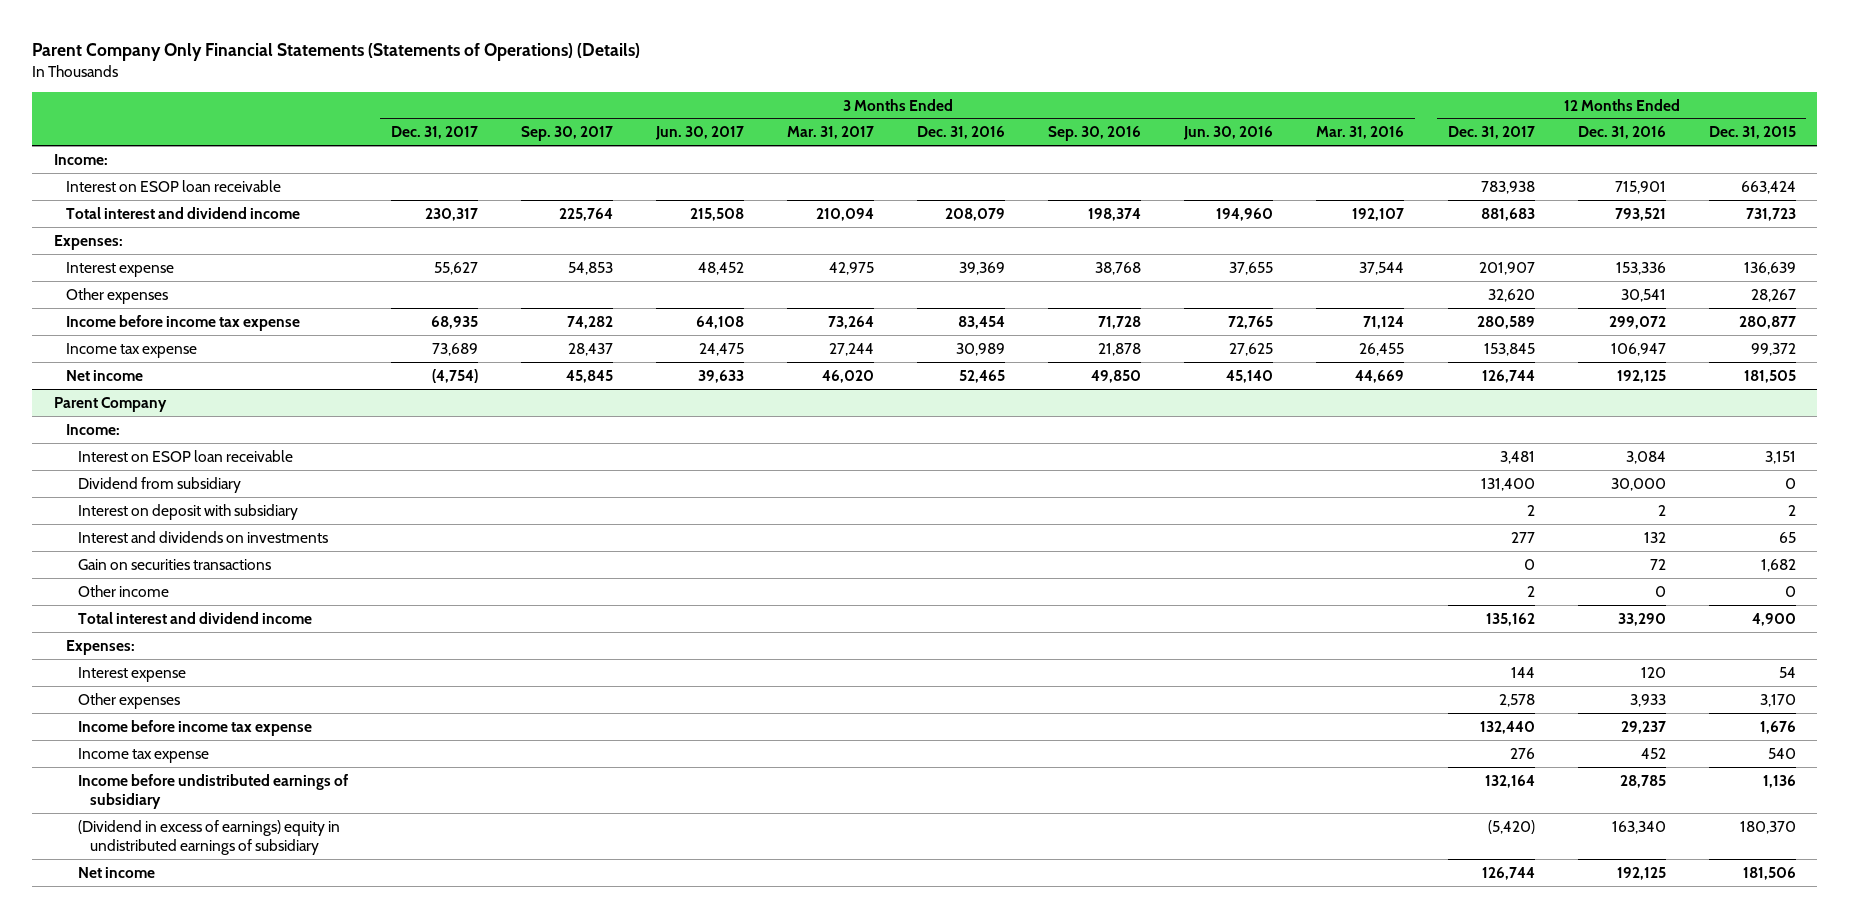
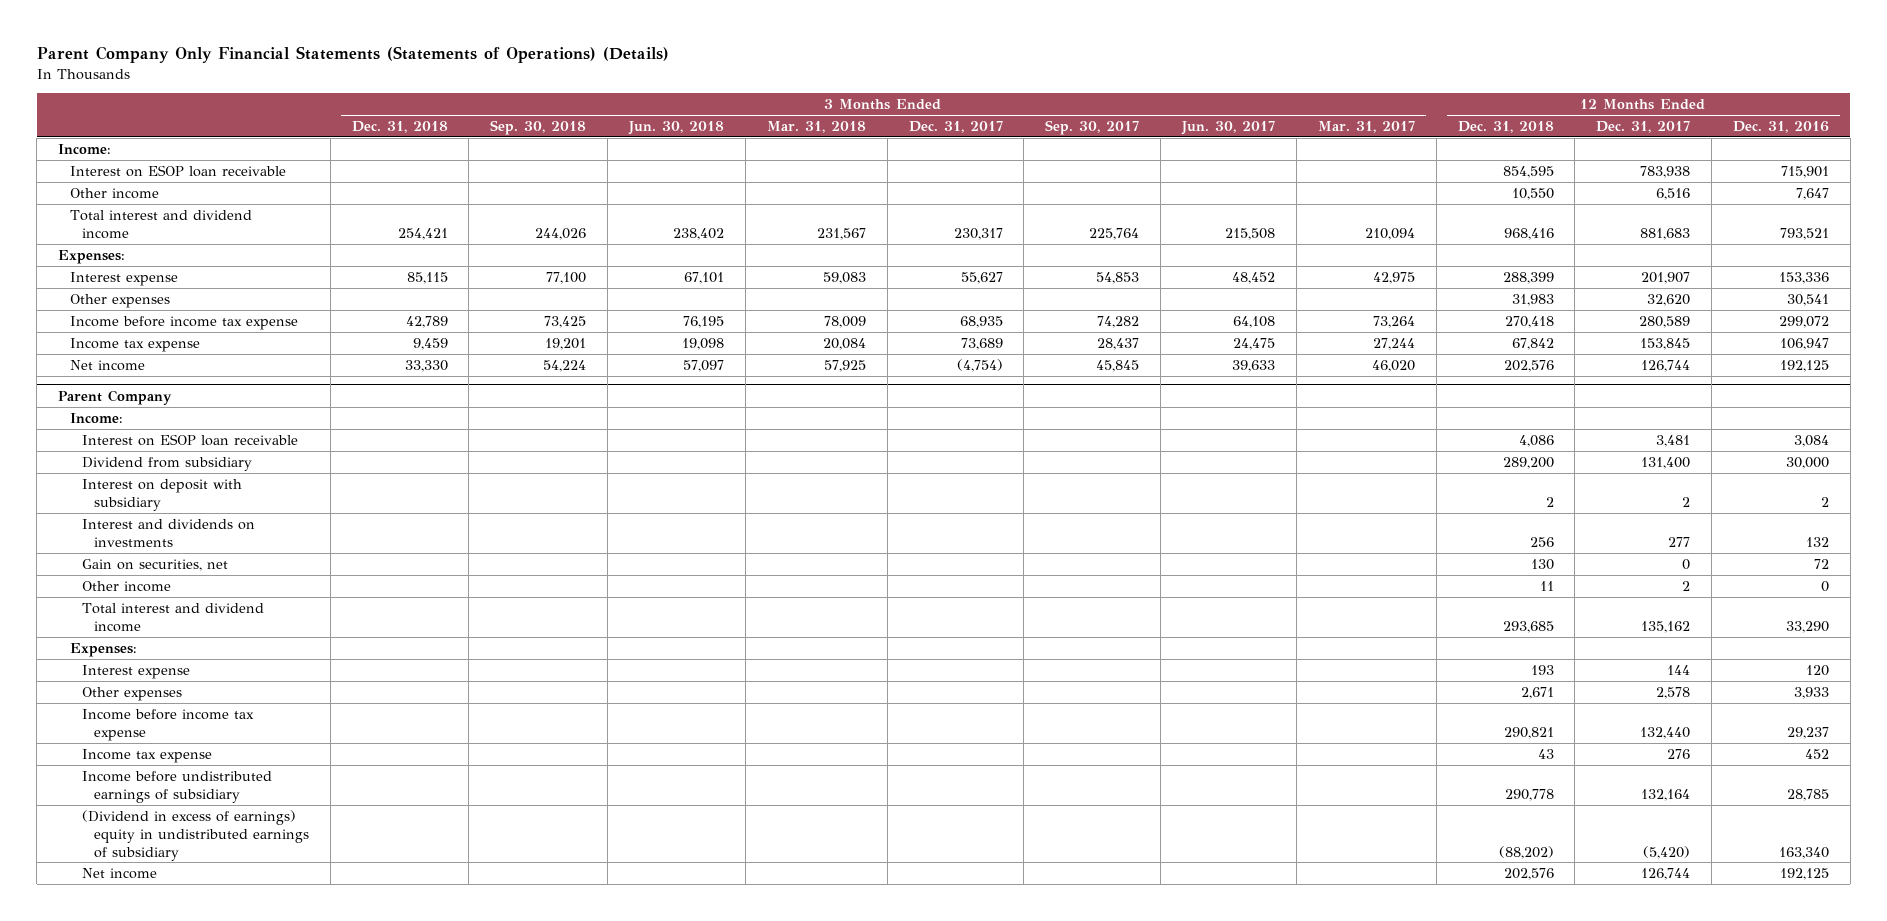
[917,126,1006,140] Dec. 31, 2016 -> none
[1048,126,1142,142] Sep. 30, 2016 -> none
[1183,126,1274,141] Jun. 30, 2016 -> none
[1316,126,1405,140] Mar. 31, 2016 -> none
[1708,126,1796,140] Dec. 31, 2015 -> none
none -> [351,120,448,133] Dec. 31, 2018
none -> [490,119,587,135] Sep. 30, 2018
none -> [628,120,725,135] Jun. 30, 2018
none -> [766,120,866,133] Mar. 31, 2018
none -> [1457,120,1554,133] Dec. 31, 2018
none -> [69,187,159,199] Other income
[77,558,271,570] Gain on securities transactions -> [81,558,228,571] Gain on securities, net

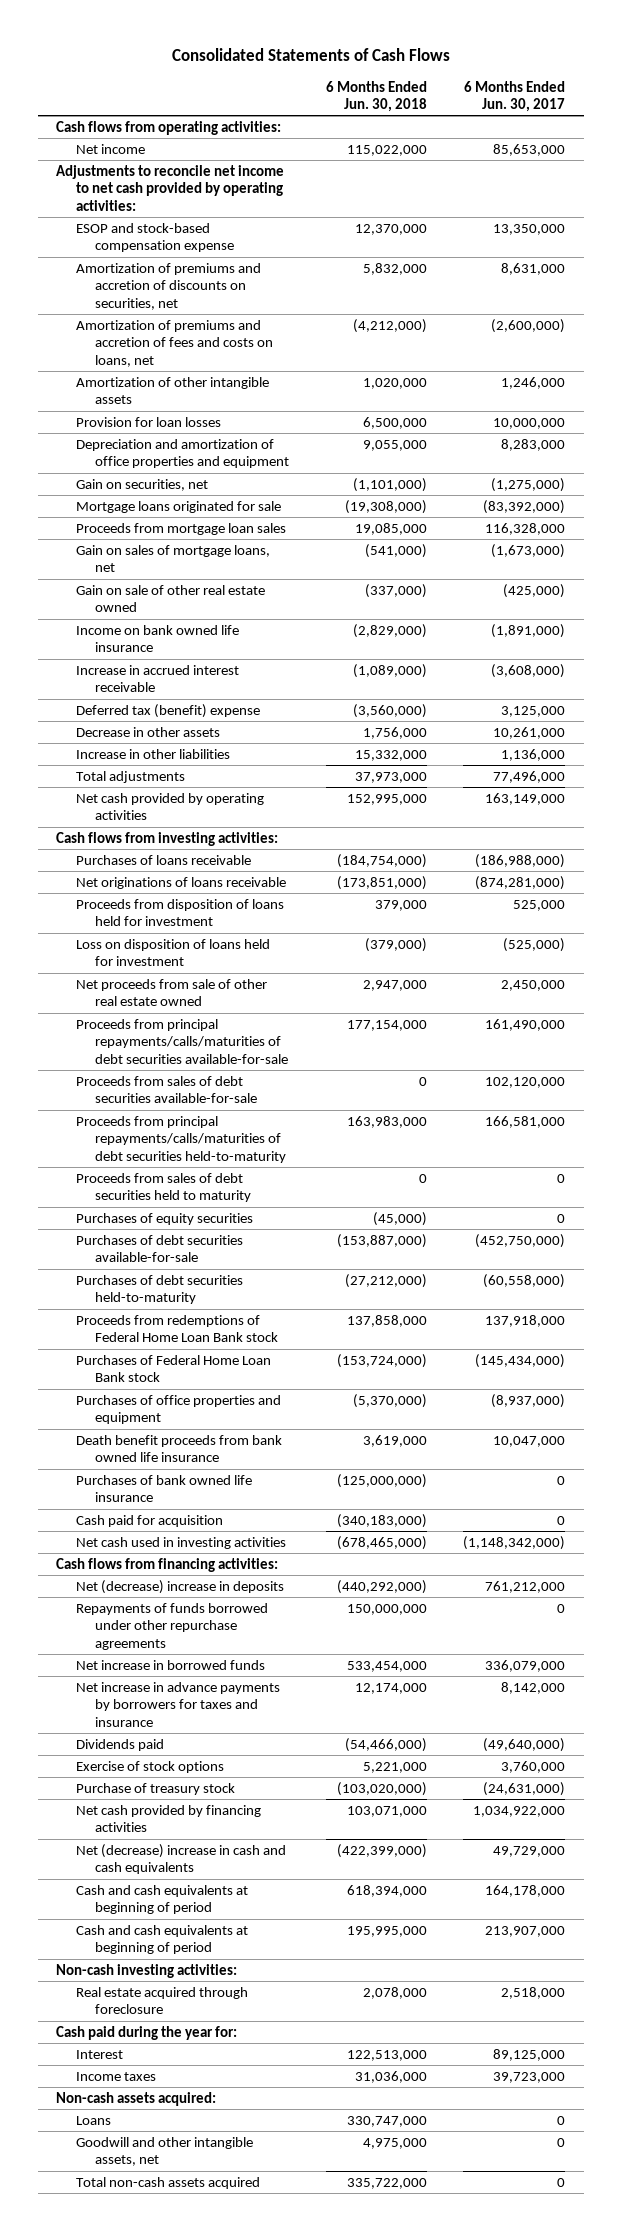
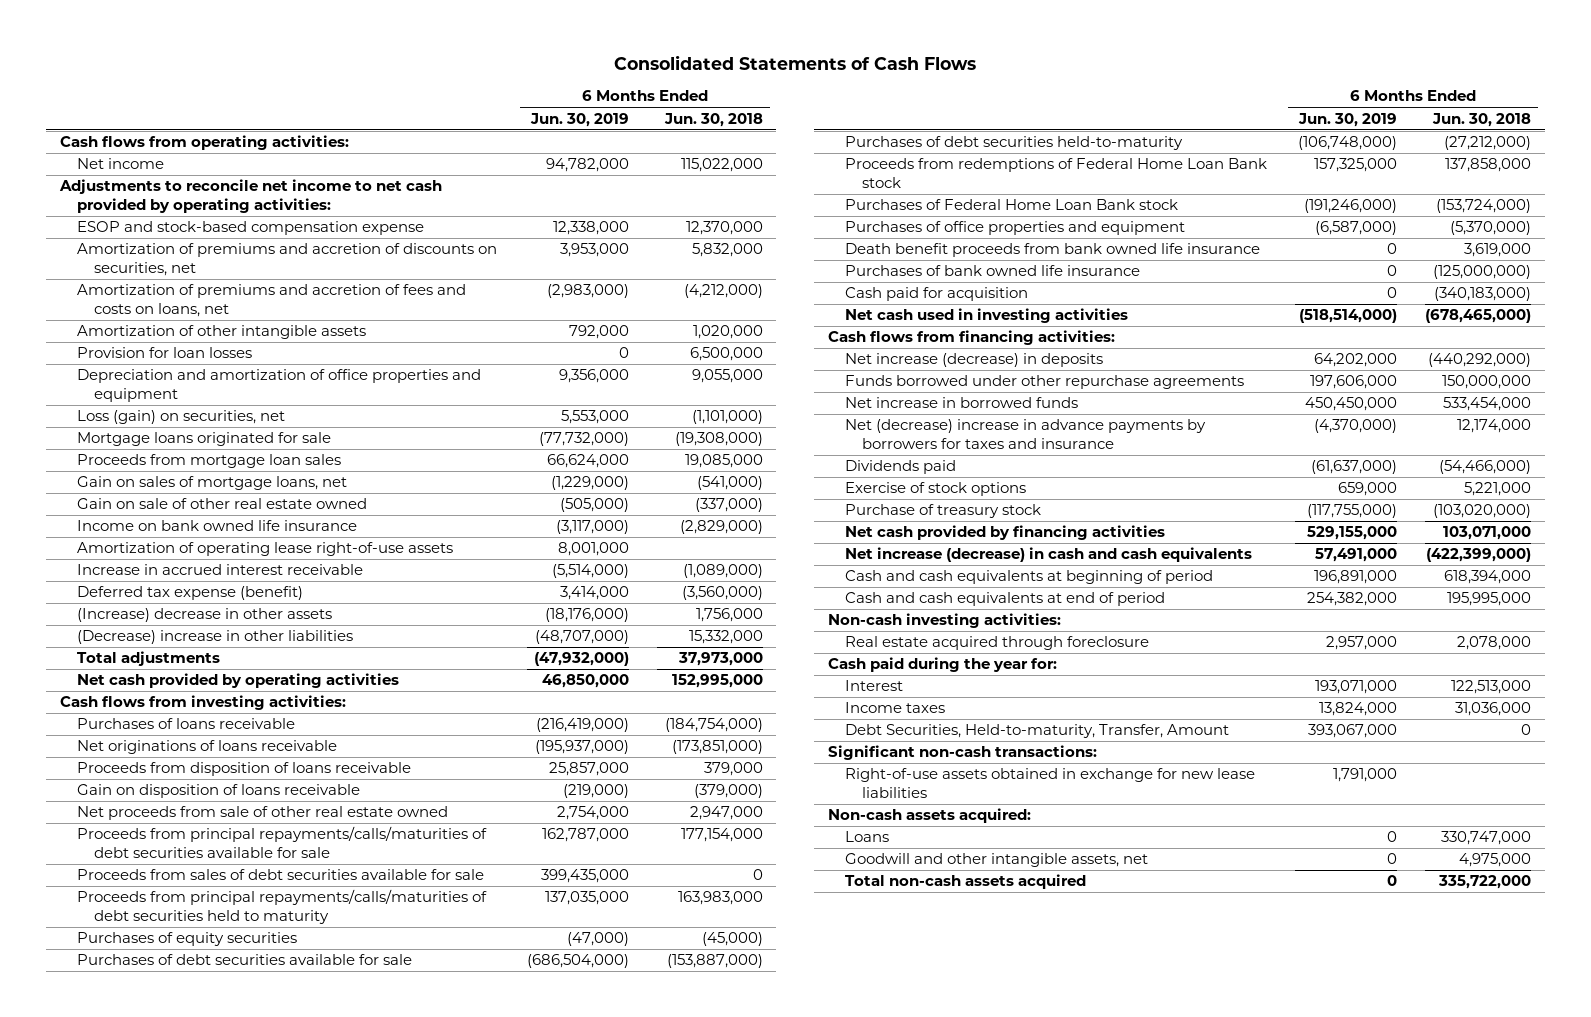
[464,80,566,113] 6 Months Ended Jun. 30, 2017 -> none
none -> [529,112,629,127] Jun. 30, 2019
[75,479,208,492] Gain on securities, net -> [77,410,286,425] Loss (gain) on securities, net
none -> [77,542,454,557] Amortization of operating lease right-of-use assets
[75,704,260,719] Deferred tax (benefit) expense -> [77,586,304,601] Deferred tax expense (benefit)
[75,727,220,738] Decrease in other assets -> [77,608,333,623] (Increase) decrease in other assets
[75,749,230,760] Increase in other liabilities -> [77,630,354,645] (Decrease) increase in other liabilities
[75,899,284,927] Proceeds from disposition of loans held for investment -> [77,762,412,777] Proceeds from disposition of loans receivable
[75,939,270,967] Loss on disposition of loans held for investment -> [77,784,361,799] Gain on disposition of loans receivable
[75,1173,252,1203] Proceeds from sales of debt securities held to maturity -> none
[75,1019,289,1064] Proceeds from principal repayments/calls/maturities of debt securities available-for-sale -> [77,826,488,858] Proceeds from principal repayments/calls/maturities of debt securities available for sale
[75,1076,258,1104] Proceeds from sales of debt securities available-for-sale -> [77,869,485,881] Proceeds from sales of debt securities available for sale
[75,1116,287,1163] Proceeds from principal repayments/calls/maturities of debt securities held-to-maturity -> [77,889,488,924] Proceeds from principal repayments/calls/maturities of debt securities held to maturity
[75,1235,243,1263] Purchases of debt securities available-for-sale -> [77,954,413,966] Purchases of debt securities available for sale
[75,1580,284,1595] Net (decrease) increase in deposits -> [845,353,1104,368] Net increase (decrease) in deposits
[75,1603,268,1650] Repayments of funds borrowed under other repurchase agreements -> [845,375,1245,390] Funds borrowed under other repurchase agreements
[75,1682,280,1727] Net increase in advance payments by borrowers for taxes and insurance -> [845,419,1207,449] Net (decrease) increase in advance payments by borrowers for taxes and insurance
[75,1844,286,1875] Net (decrease) increase in cash and cash equivalents -> [845,547,1253,563] Net increase (decrease) in cash and cash equivalents
[75,1925,248,1955] Cash and cash equivalents at beginning of period -> [845,592,1166,607] Cash and cash equivalents at end of period
none -> [845,724,1230,739] Debt Securities, Held-to-maturity, Transfer, Amount
none -> [828,745,1098,761] Significant non-cash transactions:
none -> [845,768,1256,798] Right-of-use assets obtained in exchange for new lease liabilities

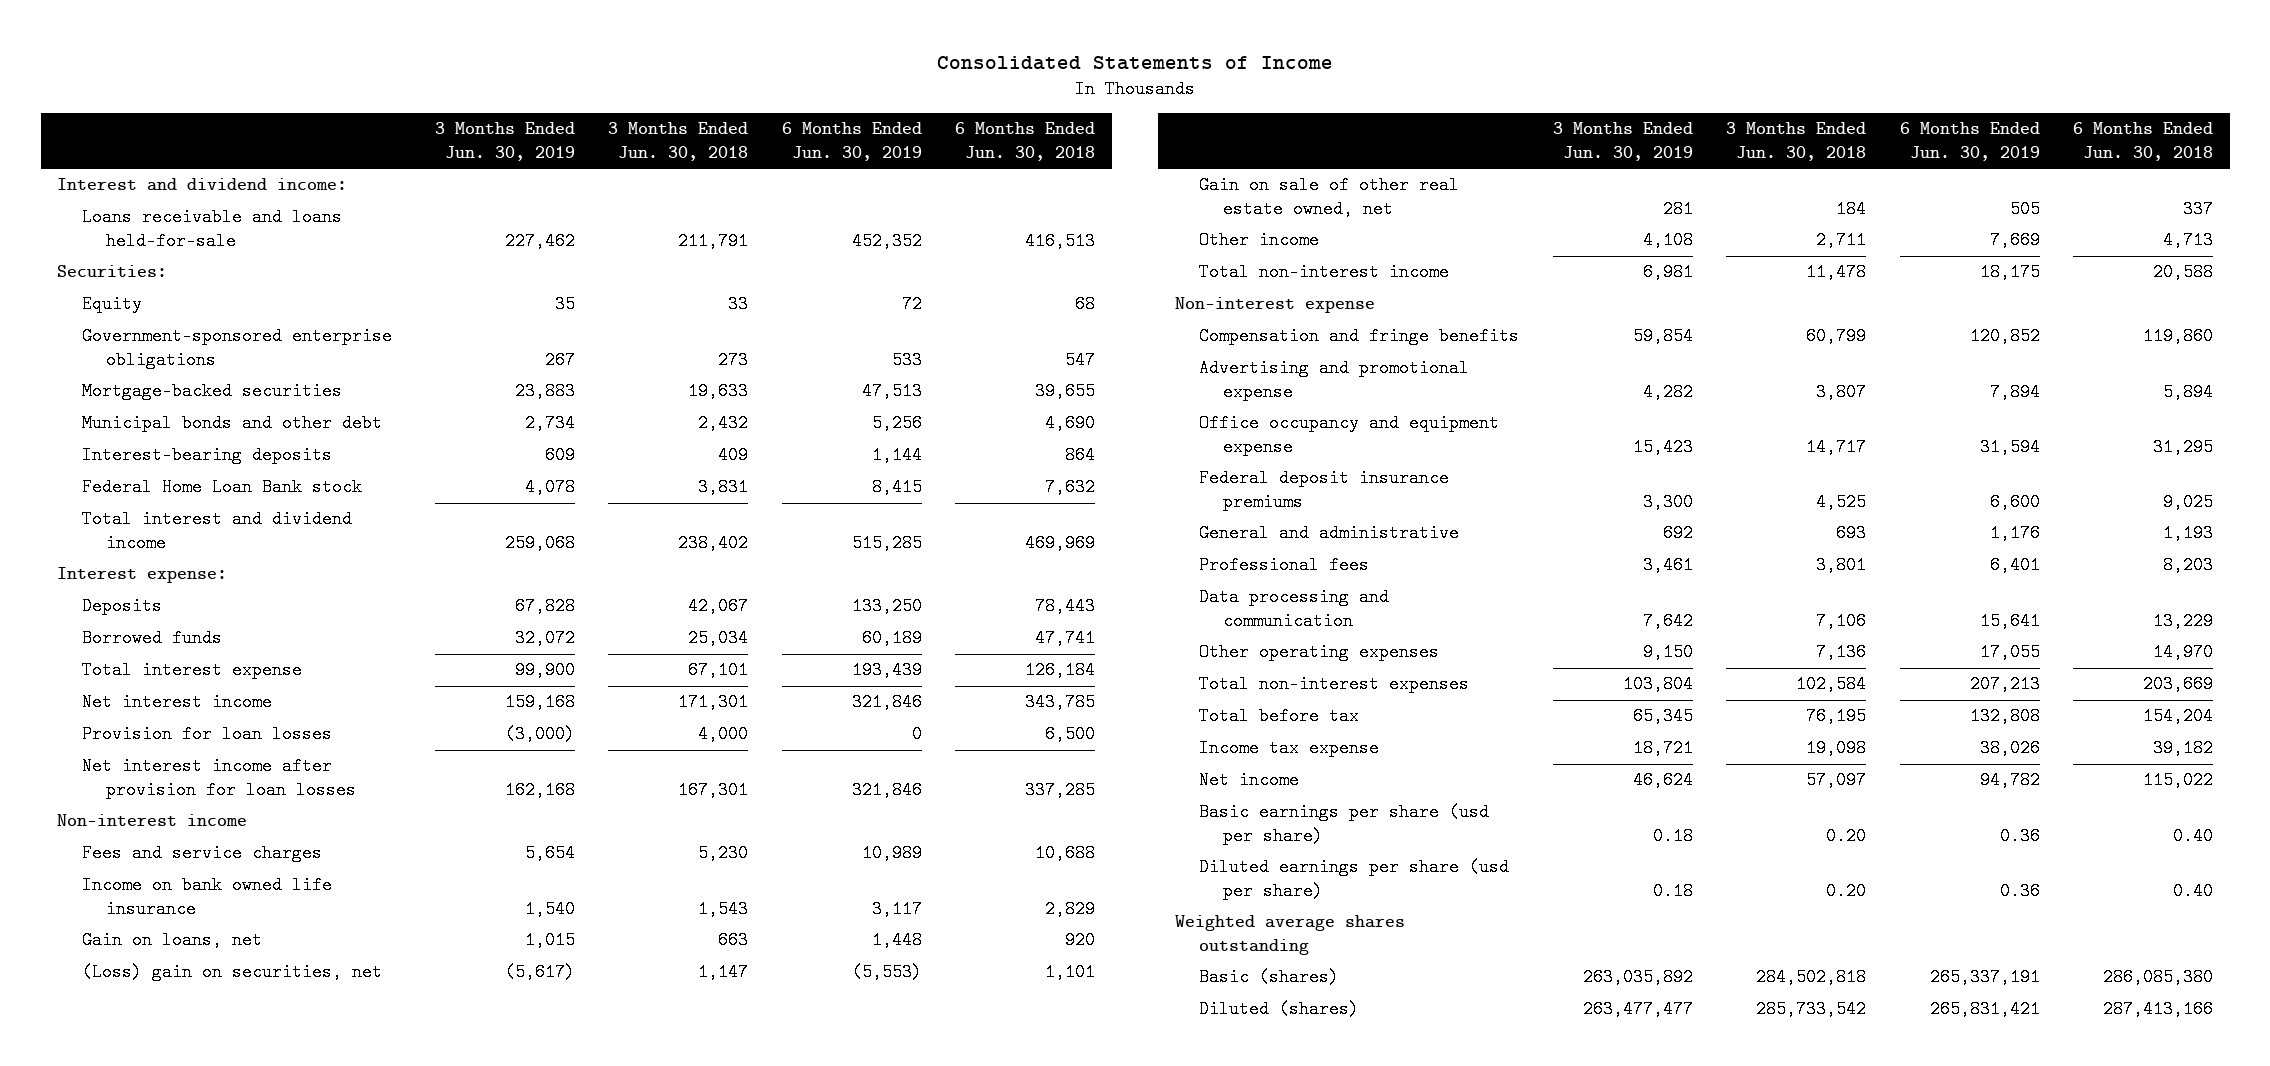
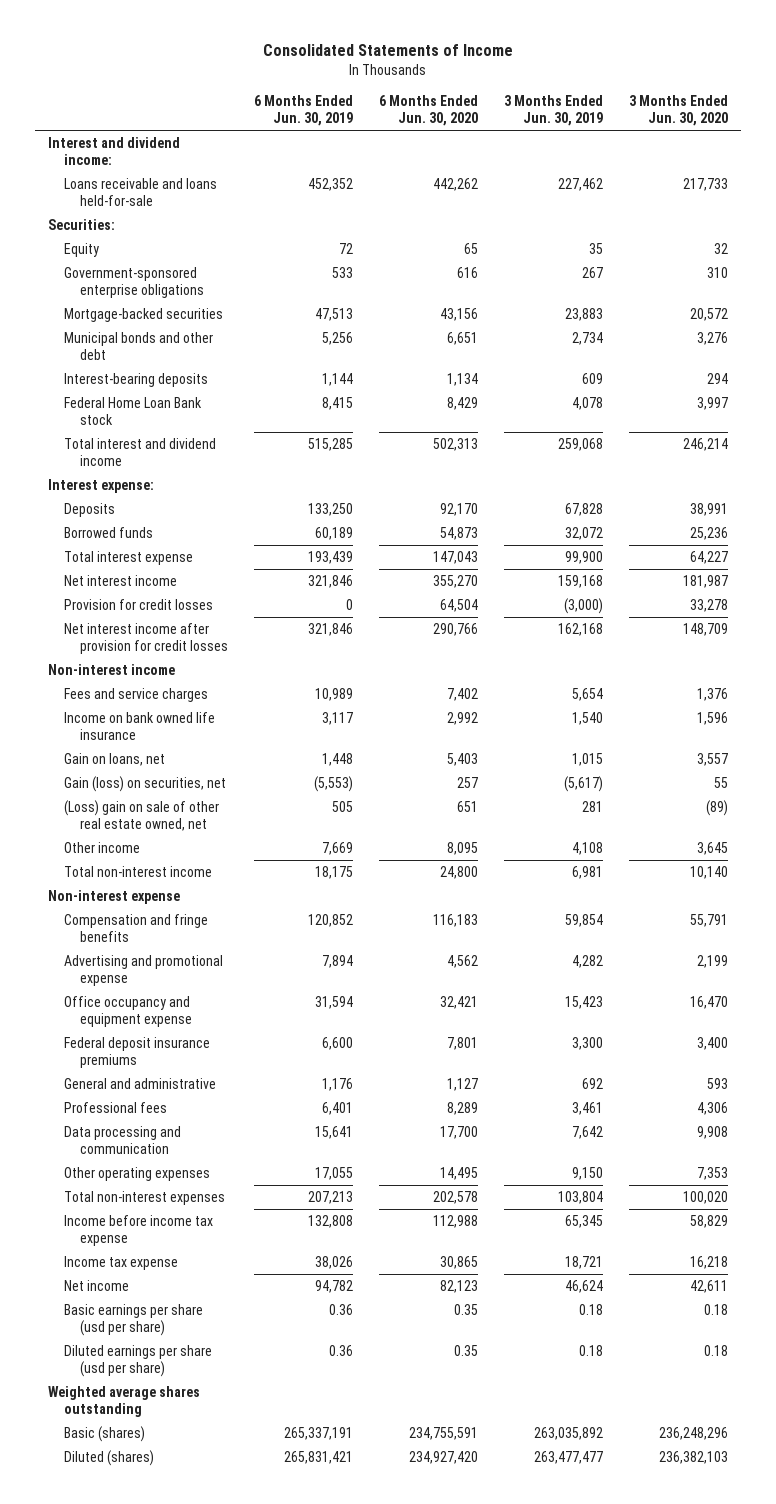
[608,122,749,162] 3 Months Ended Jun. 30, 2018 -> none
[955,122,1096,162] 6 Months Ended Jun. 30, 2018 -> none
none -> [379,94,479,127] 6 Months Ended Jun. 30, 2020
none -> [629,94,729,127] 3 Months Ended Jun. 30, 2020
[81,725,332,744] Provision for loan losses -> [64,598,214,610] Provision for credit losses
[81,757,356,800] Net interest income after provision for loan losses -> [64,622,229,655] Net interest income after provision for credit losses
[81,963,382,982] (Loss) gain on securities, net -> [64,775,227,792] Gain (loss) on securities, net
[1199,176,1460,219] Gain on sale of other real estate owned, net -> [64,799,220,832] (Loss) gain on sale of other real estate owned, net
[1199,707,1360,726] Total before tax -> [64,1214,214,1247] Income before income tax expense

